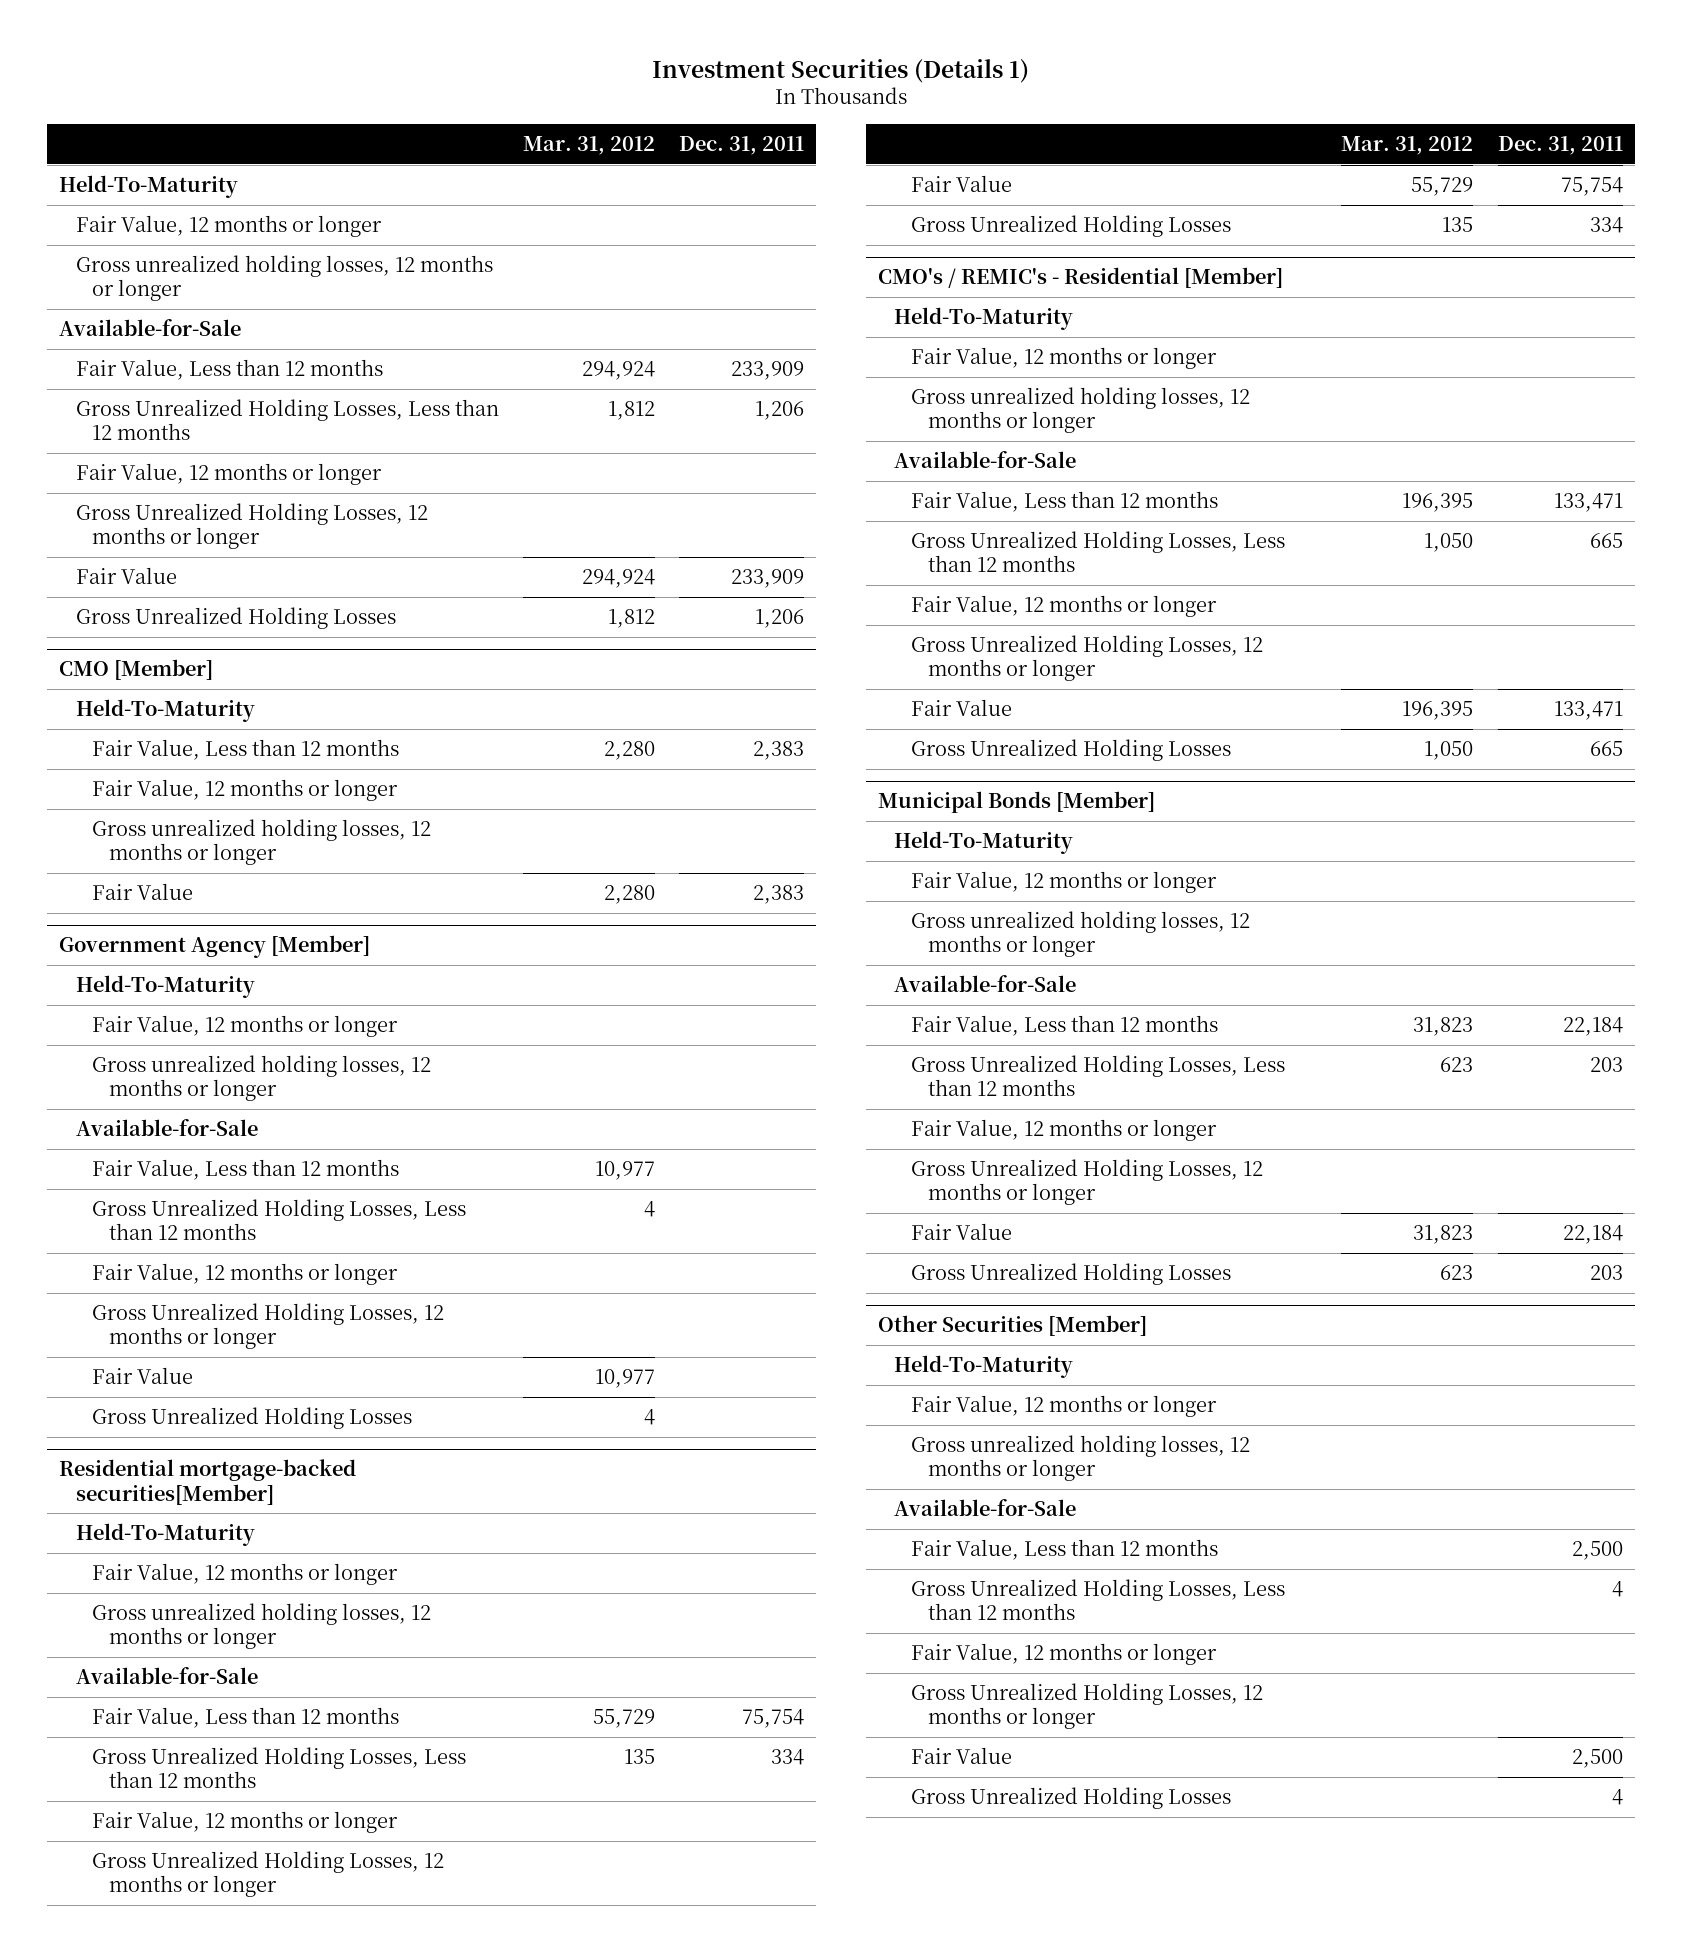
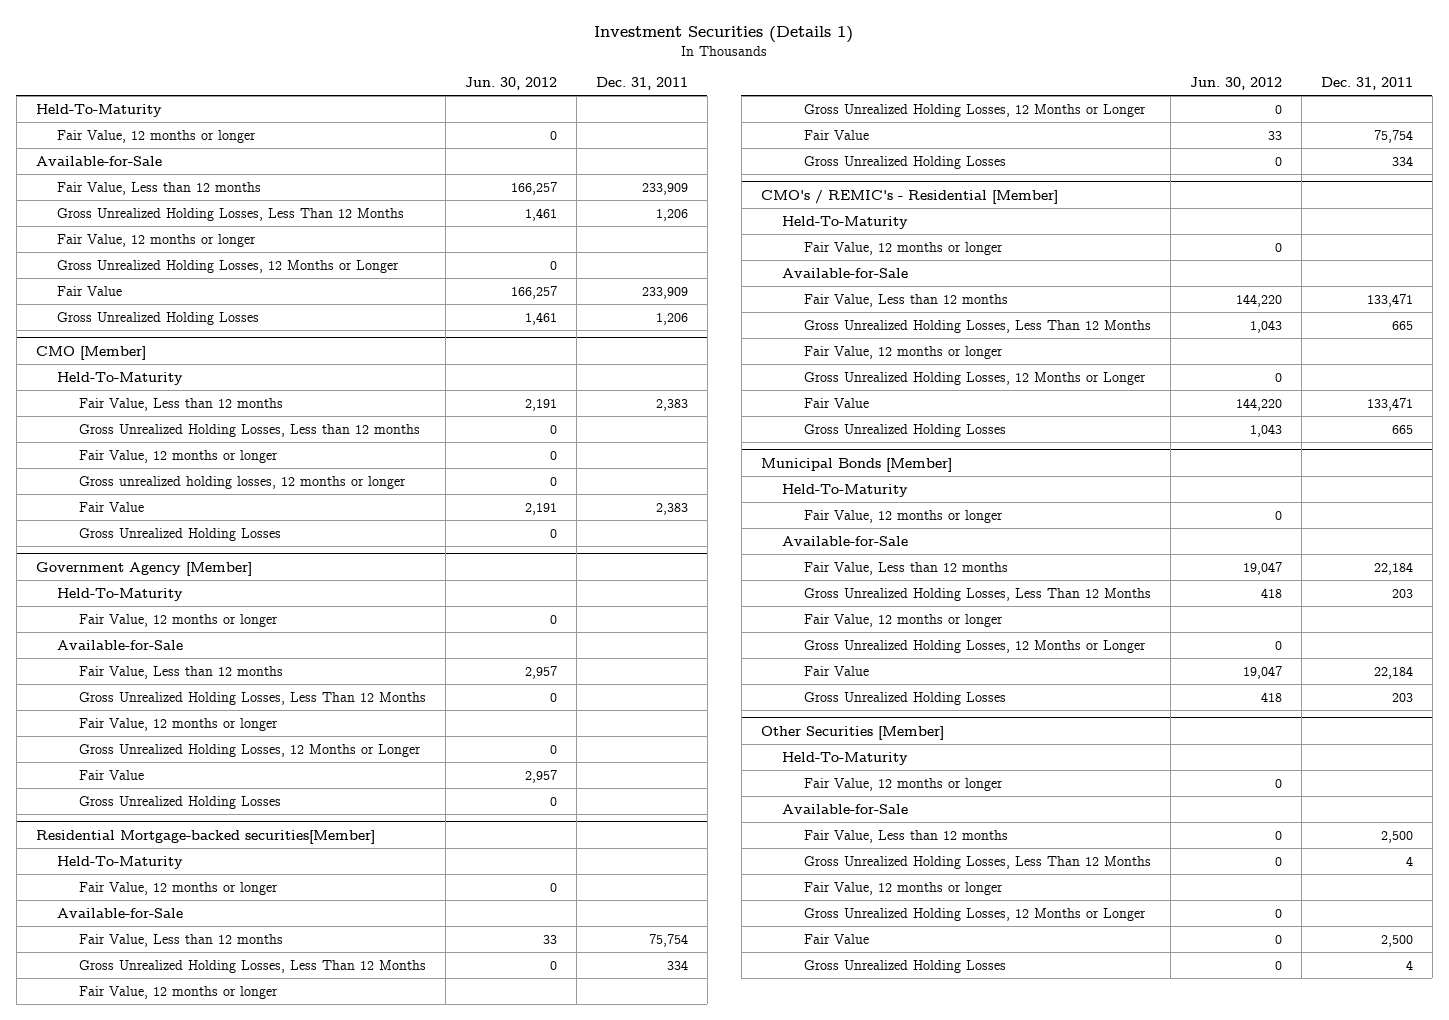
[522,136,655,156] Mar. 31, 2012 -> none
none -> [464,76,557,90] Jun. 30, 2012
[75,255,493,302] Gross unrealized holding losses, 12 months or longer -> none
[75,399,499,441] Gross Unrealized Holding Losses, Less than 12 months -> [57,207,405,221] Gross Unrealized Holding Losses, Less Than 12 Months
[75,503,428,550] Gross Unrealized Holding Losses, 12 months or longer -> [57,259,400,273] Gross Unrealized Holding Losses, 12 Months or Longer
none -> [79,423,421,437] Gross Unrealized Holding Losses, Less than 12 months
none -> [79,527,282,541] Gross Unrealized Holding Losses
[92,1055,432,1102] Gross unrealized holding losses, 12 months or longer -> none
[92,1199,467,1241] Gross Unrealized Holding Losses, Less than 12 months -> [79,691,427,705] Gross Unrealized Holding Losses, Less Than 12 Months
[92,1303,445,1350] Gross Unrealized Holding Losses, 12 months or longer -> [79,743,422,757] Gross Unrealized Holding Losses, 12 Months or Longer
[59,1459,357,1505] Residential mortgage-backed securities[Member] -> [35,829,375,844] Residential Mortgage-backed securities[Member]
[92,1603,432,1650] Gross unrealized holding losses, 12 months or longer -> none
[92,1747,467,1789] Gross Unrealized Holding Losses, Less than 12 months -> [79,959,427,973] Gross Unrealized Holding Losses, Less Than 12 Months
[92,1851,445,1898] Gross Unrealized Holding Losses, 12 months or longer -> [804,103,1147,117] Gross Unrealized Holding Losses, 12 Months or Longer
[910,387,1250,434] Gross unrealized holding losses, 12 months or longer -> none
[910,531,1285,573] Gross Unrealized Holding Losses, Less than 12 months -> [804,319,1152,333] Gross Unrealized Holding Losses, Less Than 12 Months
[910,635,1263,682] Gross Unrealized Holding Losses, 12 months or longer -> [804,371,1147,385] Gross Unrealized Holding Losses, 12 Months or Longer
[910,911,1250,958] Gross unrealized holding losses, 12 months or longer -> none
[910,1055,1285,1097] Gross Unrealized Holding Losses, Less than 12 months -> [804,587,1152,601] Gross Unrealized Holding Losses, Less Than 12 Months
[910,1159,1263,1206] Gross Unrealized Holding Losses, 12 months or longer -> [804,639,1147,653] Gross Unrealized Holding Losses, 12 Months or Longer
[910,1435,1250,1482] Gross unrealized holding losses, 12 months or longer -> none
[910,1579,1285,1621] Gross Unrealized Holding Losses, Less than 12 months -> [804,855,1152,869] Gross Unrealized Holding Losses, Less Than 12 Months
[910,1683,1263,1730] Gross Unrealized Holding Losses, 12 months or longer -> [804,907,1147,921] Gross Unrealized Holding Losses, 12 Months or Longer

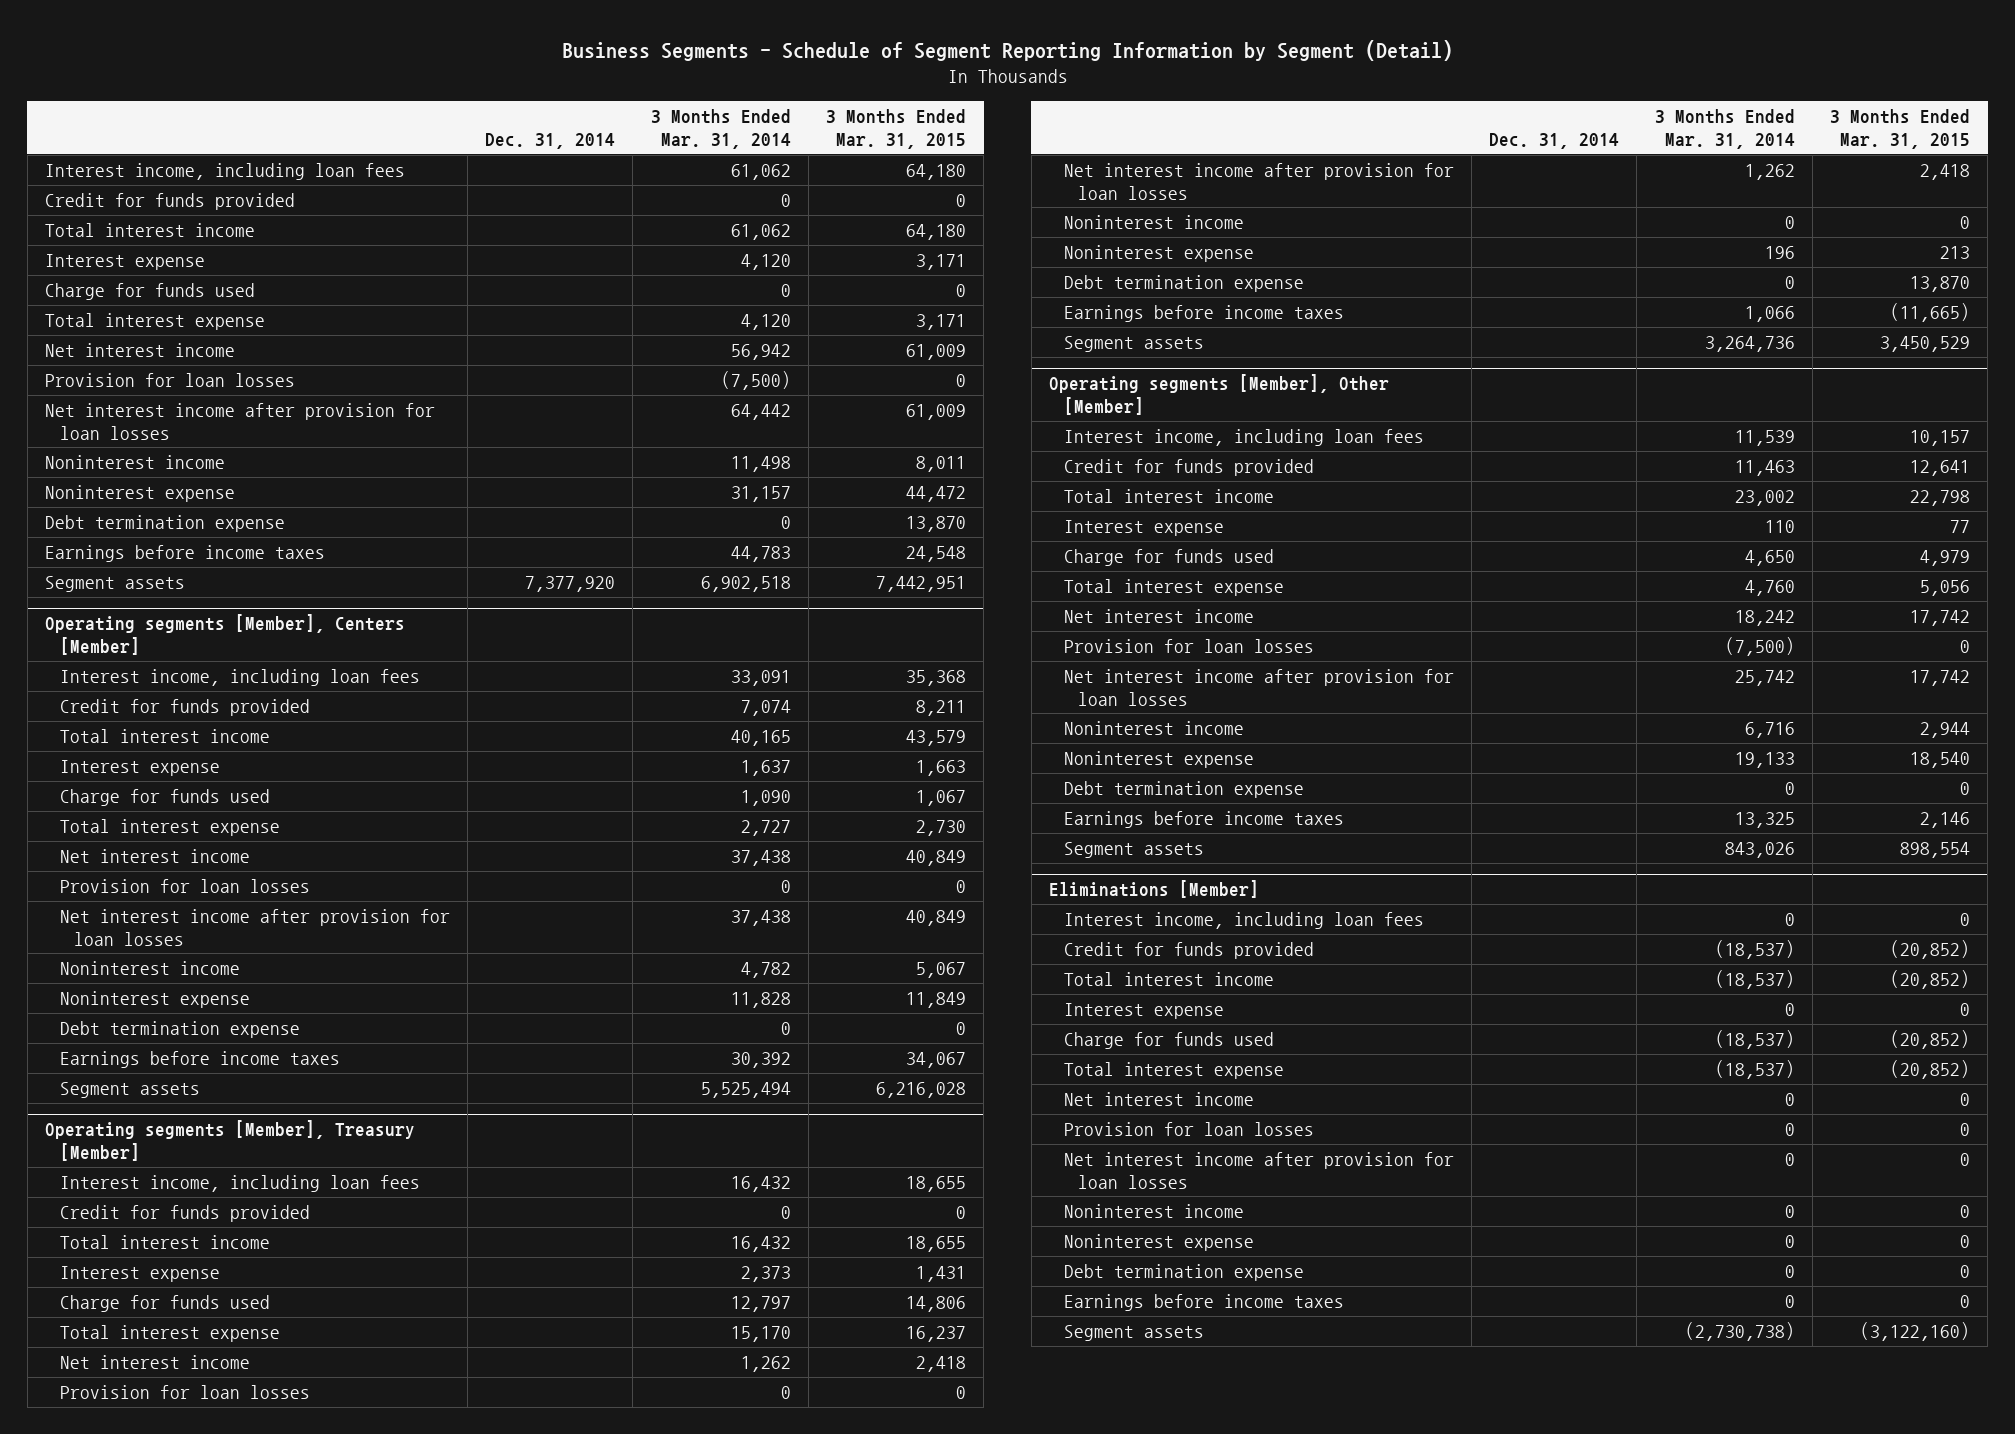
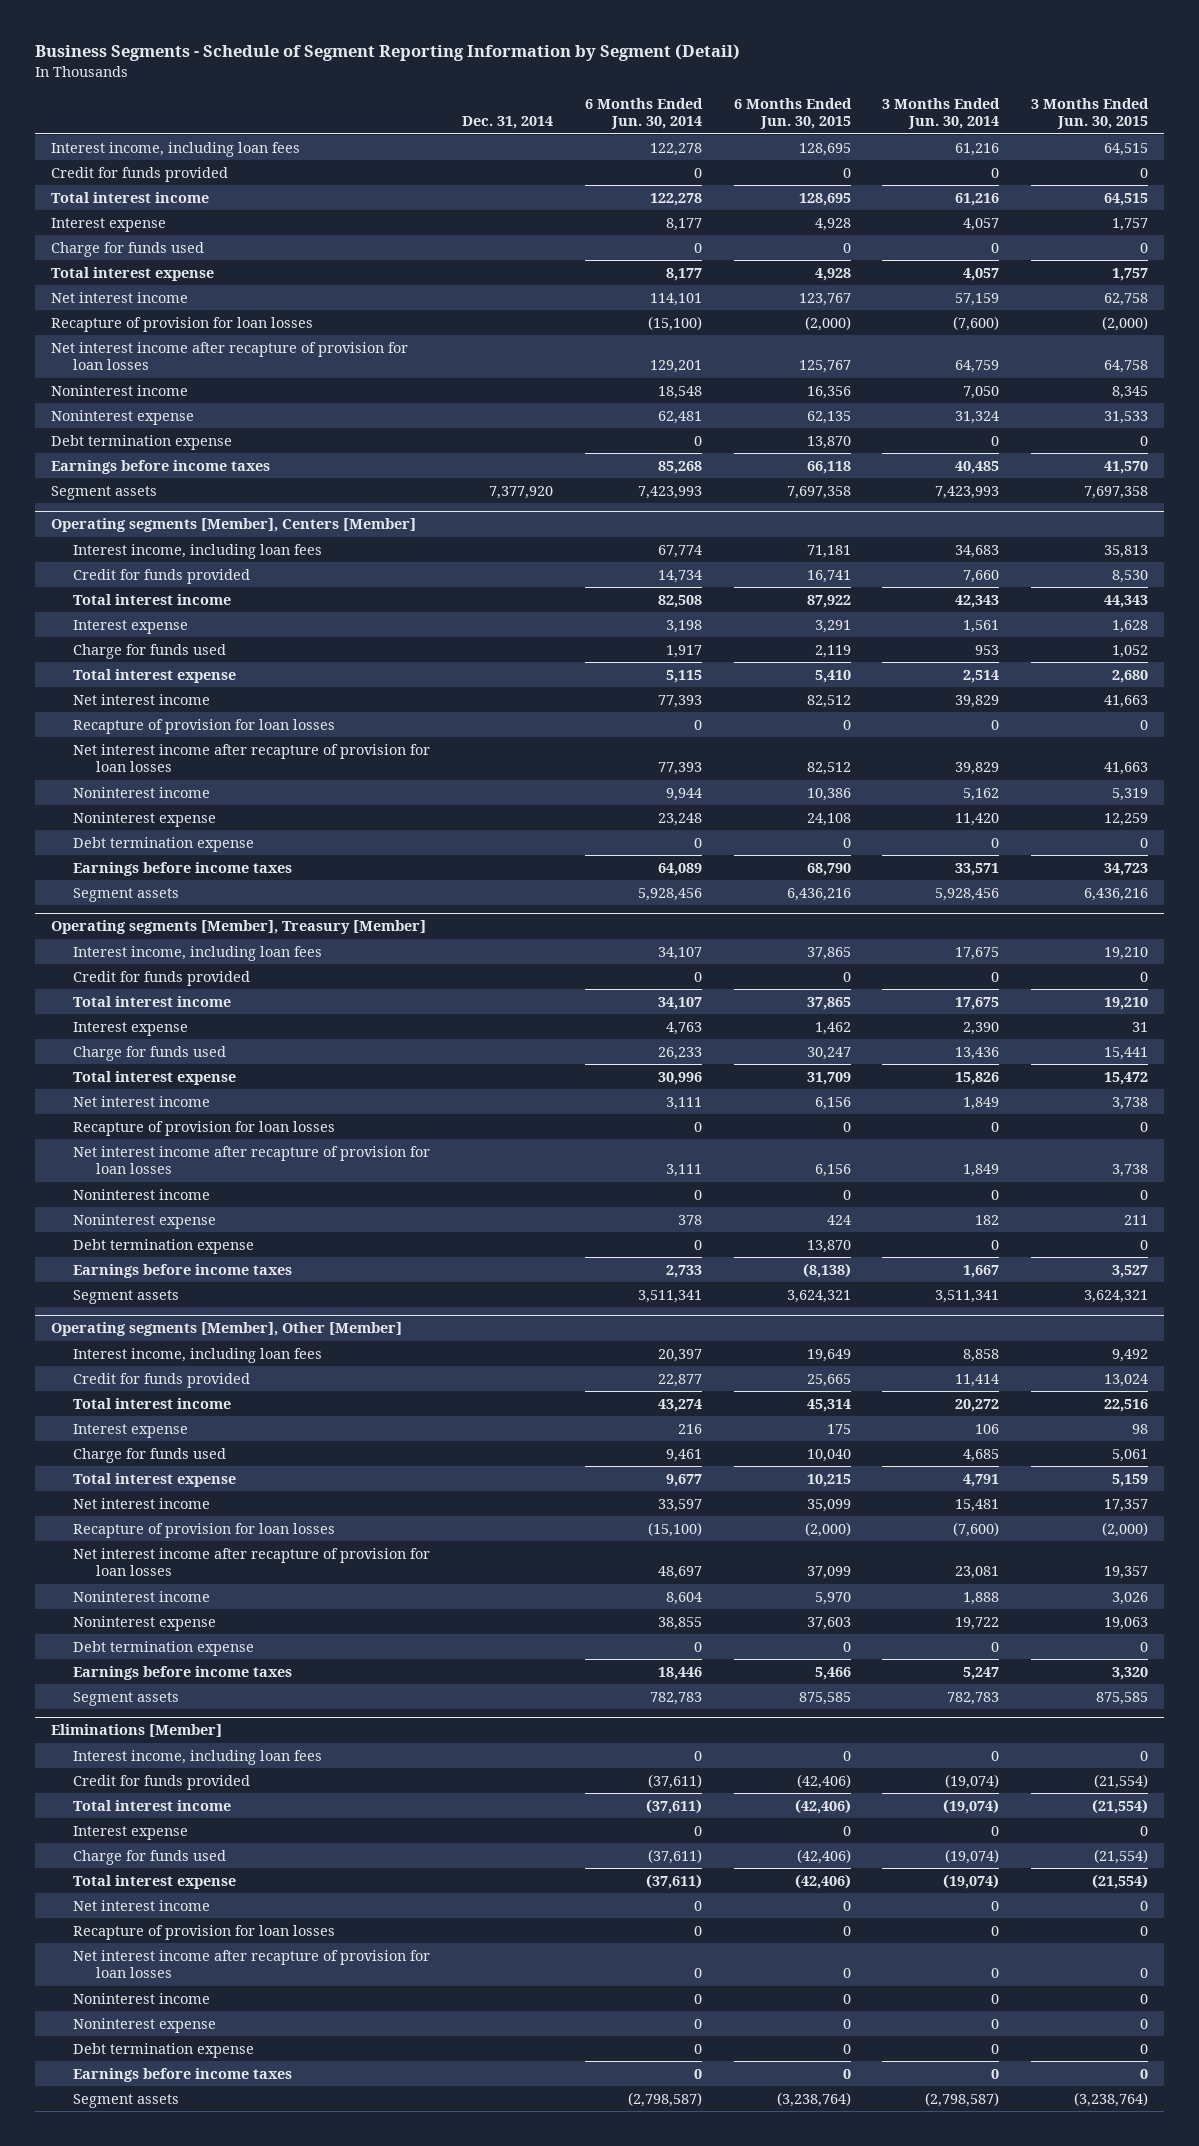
[650,109,791,149] 3 Months Ended Mar. 31, 2014 -> none
[826,109,967,149] 3 Months Ended Mar. 31, 2015 -> none
none -> [584,97,703,130] 6 Months Ended Jun. 30, 2014
none -> [733,97,852,130] 6 Months Ended Jun. 30, 2015
none -> [882,97,1001,130] 3 Months Ended Jun. 30, 2014
none -> [1031,97,1150,130] 3 Months Ended Jun. 30, 2015
[45,372,296,387] Provision for loan losses -> [51,316,314,332] Recapture of provision for loan losses
[45,402,436,440] Net interest income after provision for loan losses -> [51,341,409,371] Net interest income after recapture of provision for loan losses
[59,878,310,893] Provision for loan losses -> [73,718,336,734] Recapture of provision for loan losses
[59,908,450,946] Net interest income after provision for loan losses -> [73,743,431,773] Net interest income after recapture of provision for loan losses
[59,1384,310,1399] Provision for loan losses -> [73,1120,336,1136] Recapture of provision for loan losses
[1063,162,1454,200] Net interest income after provision for loan losses -> [73,1145,431,1175] Net interest income after recapture of provision for loan losses
[1063,638,1314,653] Provision for loan losses -> [73,1522,336,1538] Recapture of provision for loan losses
[1063,668,1454,706] Net interest income after provision for loan losses -> [73,1547,431,1577] Net interest income after recapture of provision for loan losses
[1063,1121,1314,1136] Provision for loan losses -> [73,1924,336,1940] Recapture of provision for loan losses
[1063,1151,1454,1189] Net interest income after provision for loan losses -> [73,1949,431,1979] Net interest income after recapture of provision for loan losses

